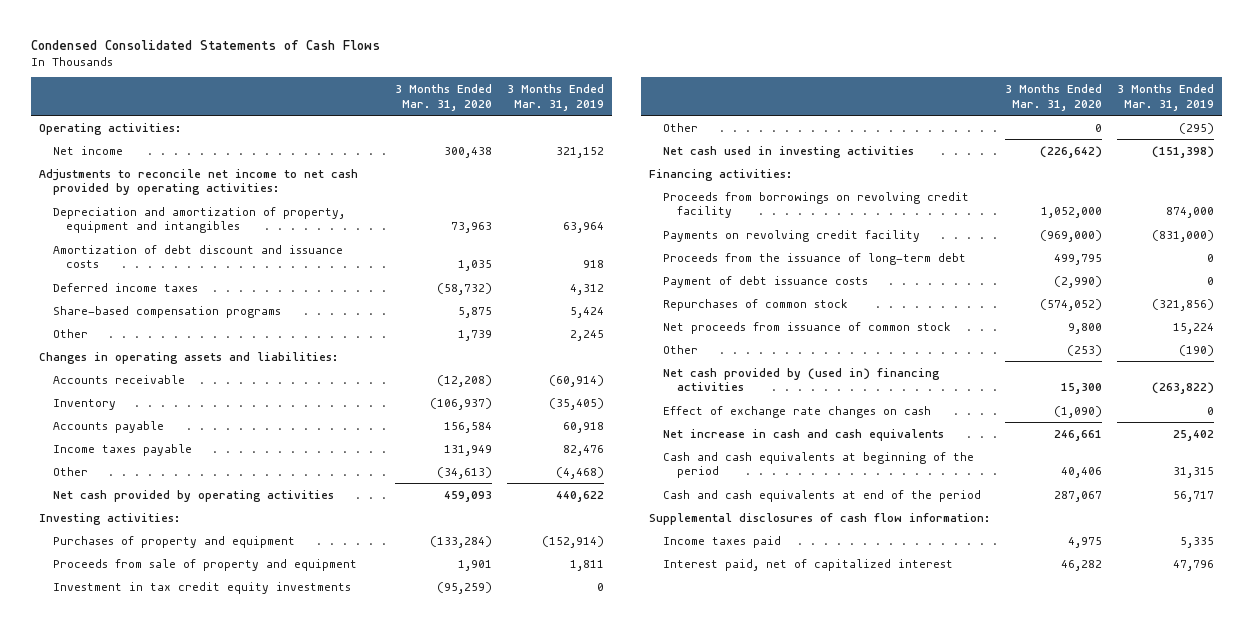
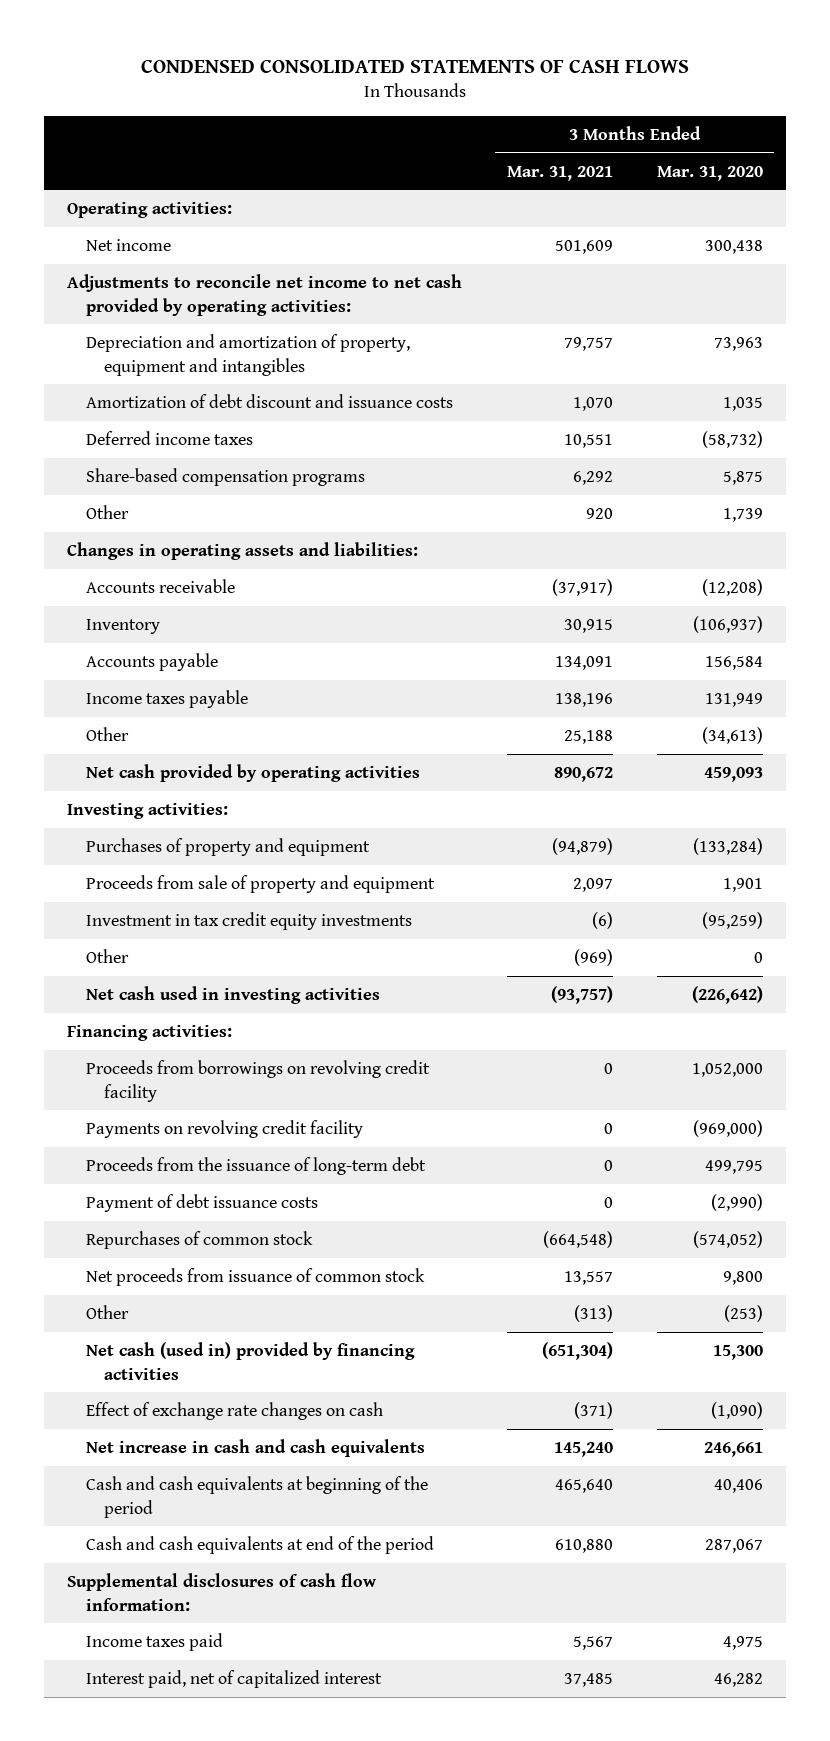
[31,39,381,50] Condensed Consolidated Statements of Cash Flows -> [141,59,690,73] CONDENSED CONSOLIDATED STATEMENTS OF CASH FLOWS
[507,84,605,111] 3 Months Ended Mar. 31, 2019 -> none
none -> [506,165,613,181] Mar. 31, 2021
[662,367,940,392] Net cash provided by (used in) financing activities -> [85,1342,415,1380] Net cash (used in) provided by financing activities

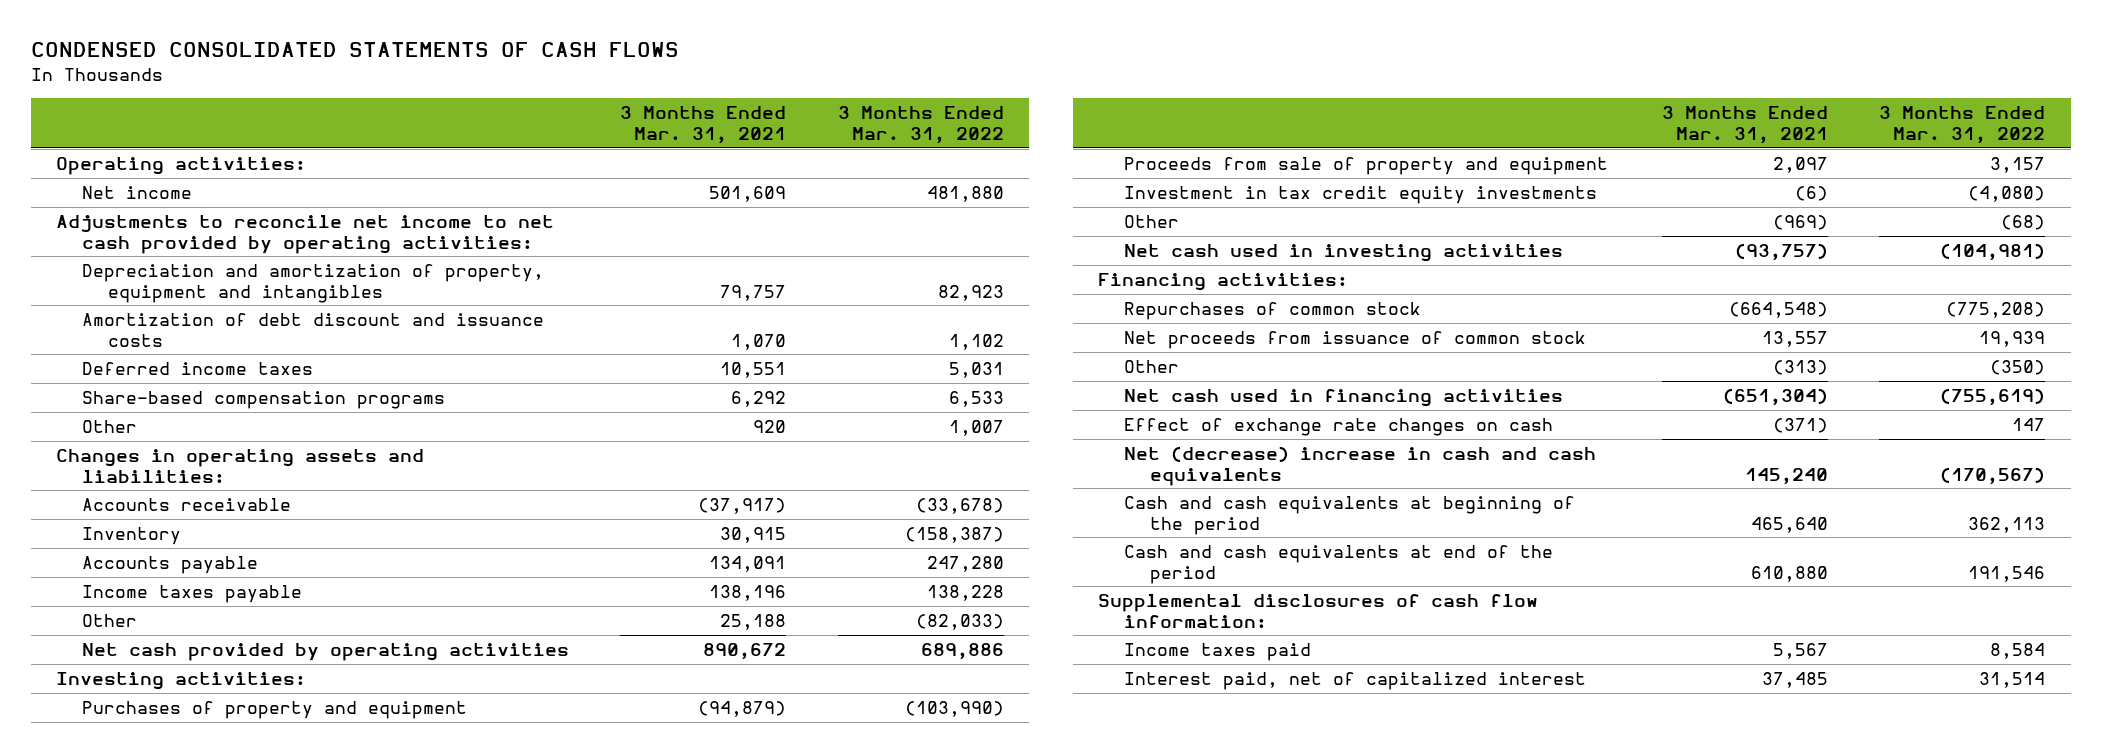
[657,165,764,181] Mar. 31, 2020 -> none
none -> [837,106,1004,144] 3 Months Ended Mar. 31, 2022
[85,1060,430,1102] Proceeds from borrowings on revolving credit facility -> none
[85,1120,363,1139] Payments on revolving credit facility -> none
[85,1157,426,1176] Proceeds from the issuance of long-term debt -> none
[85,1194,318,1213] Payment of debt issuance costs -> none
[85,1342,415,1380] Net cash (used in) provided by financing activities -> [1123,388,1563,407] Net cash used in financing activities
[85,1439,425,1458] Net increase in cash and cash equivalents -> [1123,445,1596,486] Net (decrease) increase in cash and cash equivalents

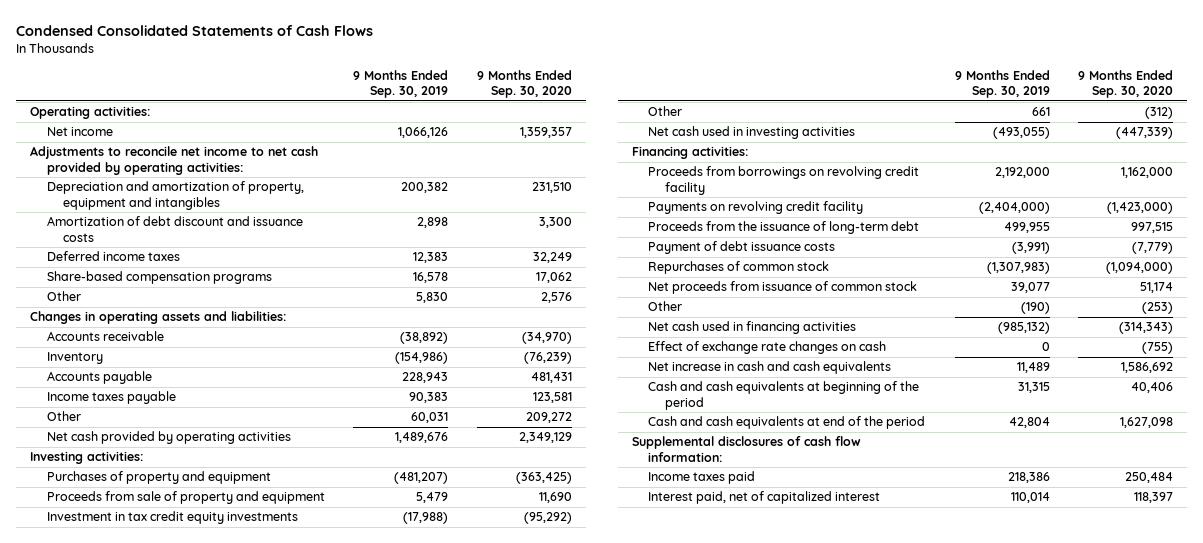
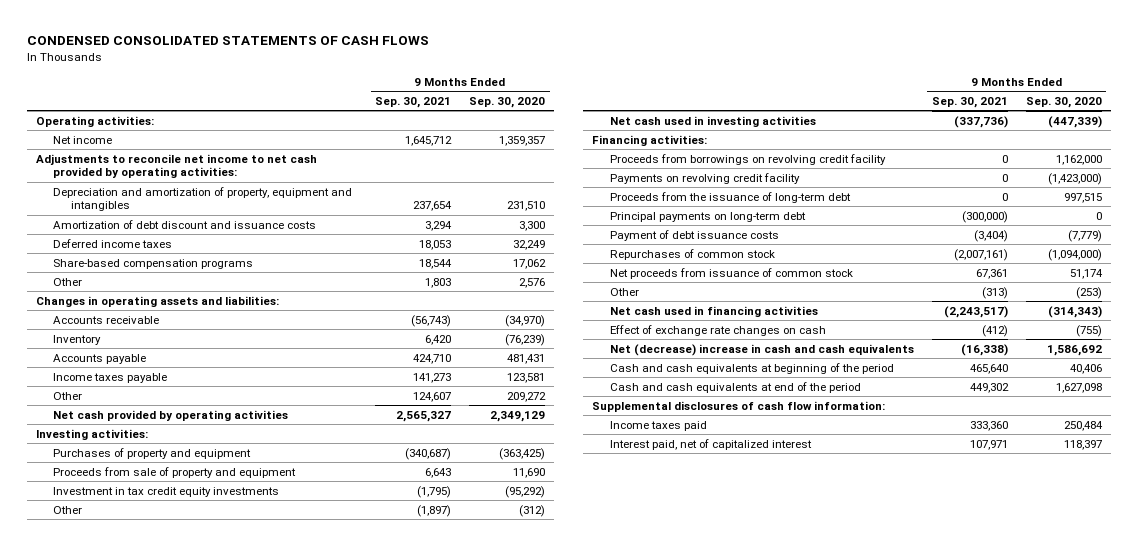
[16,24,374,36] Condensed Consolidated Statements of Cash Flows -> [26,35,429,45] CONDENSED CONSOLIDATED STATEMENTS OF CASH FLOWS
[353,70,449,99] 9 Months Ended Sep. 30, 2019 -> none
none -> [375,97,452,109] Sep. 30, 2021
none -> [609,211,806,222] Principal payments on long-term debt
[648,361,892,375] Net increase in cash and cash equivalents -> [609,343,914,356] Net (decrease) increase in cash and cash equivalents

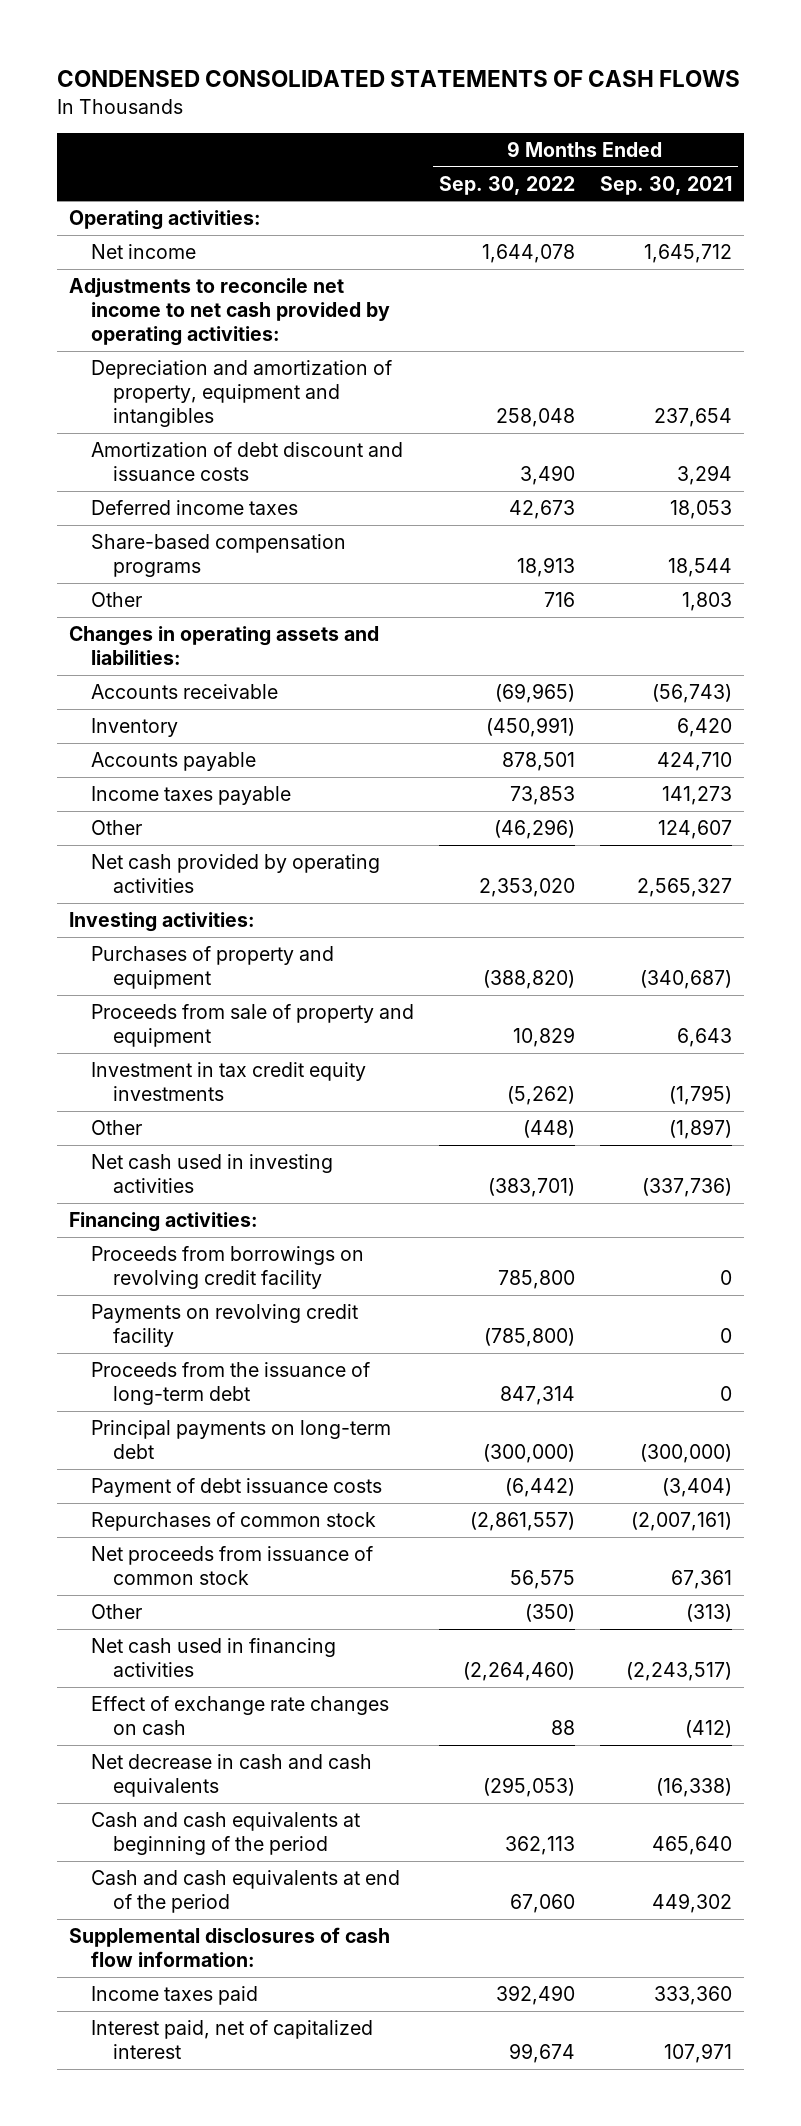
[469,97,546,109] Sep. 30, 2020 -> none
none -> [438,175,575,195] Sep. 30, 2022
[609,343,914,356] Net (decrease) increase in cash and cash equivalents -> [90,1753,372,1798] Net decrease in cash and cash equivalents

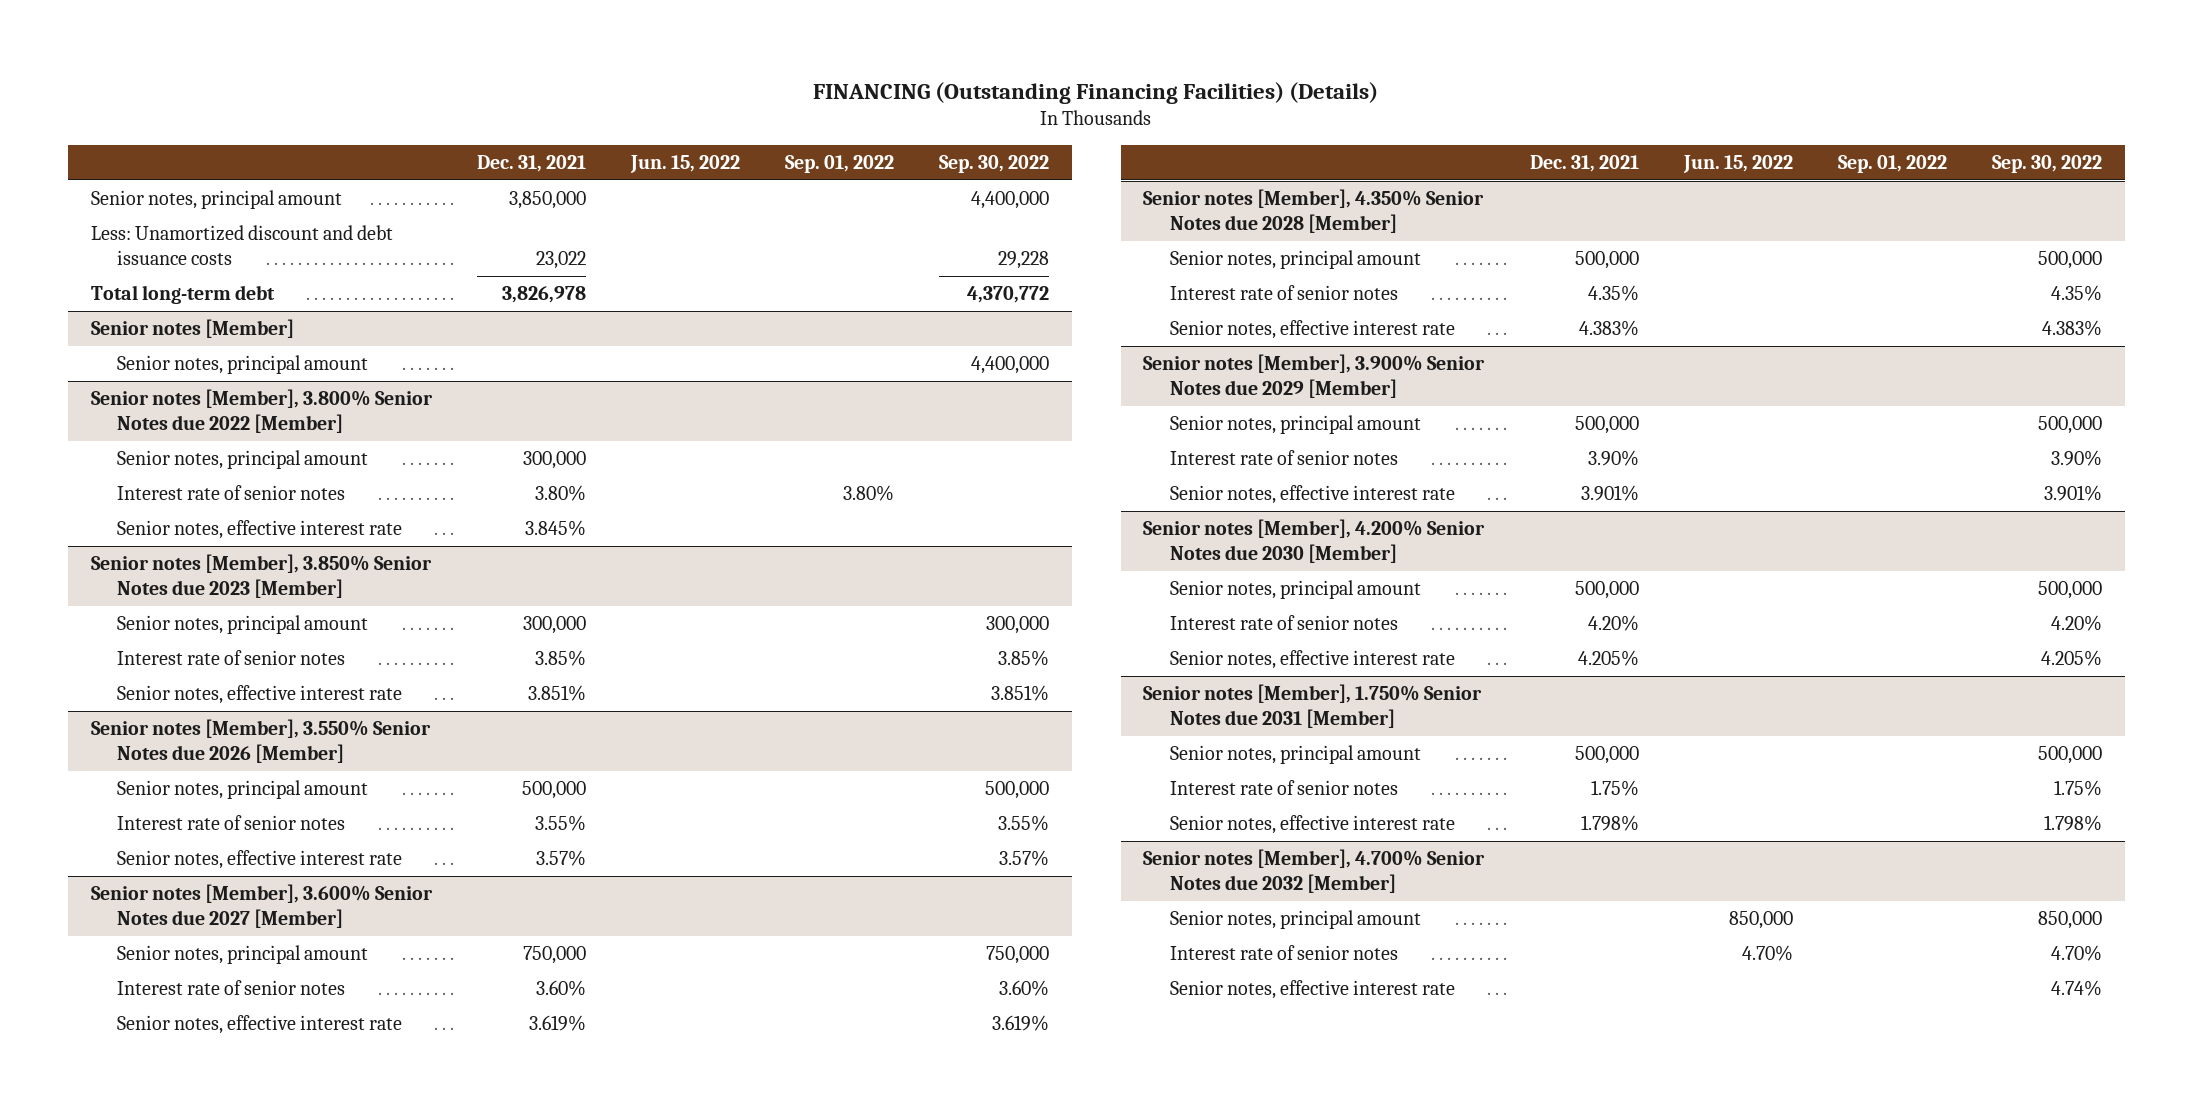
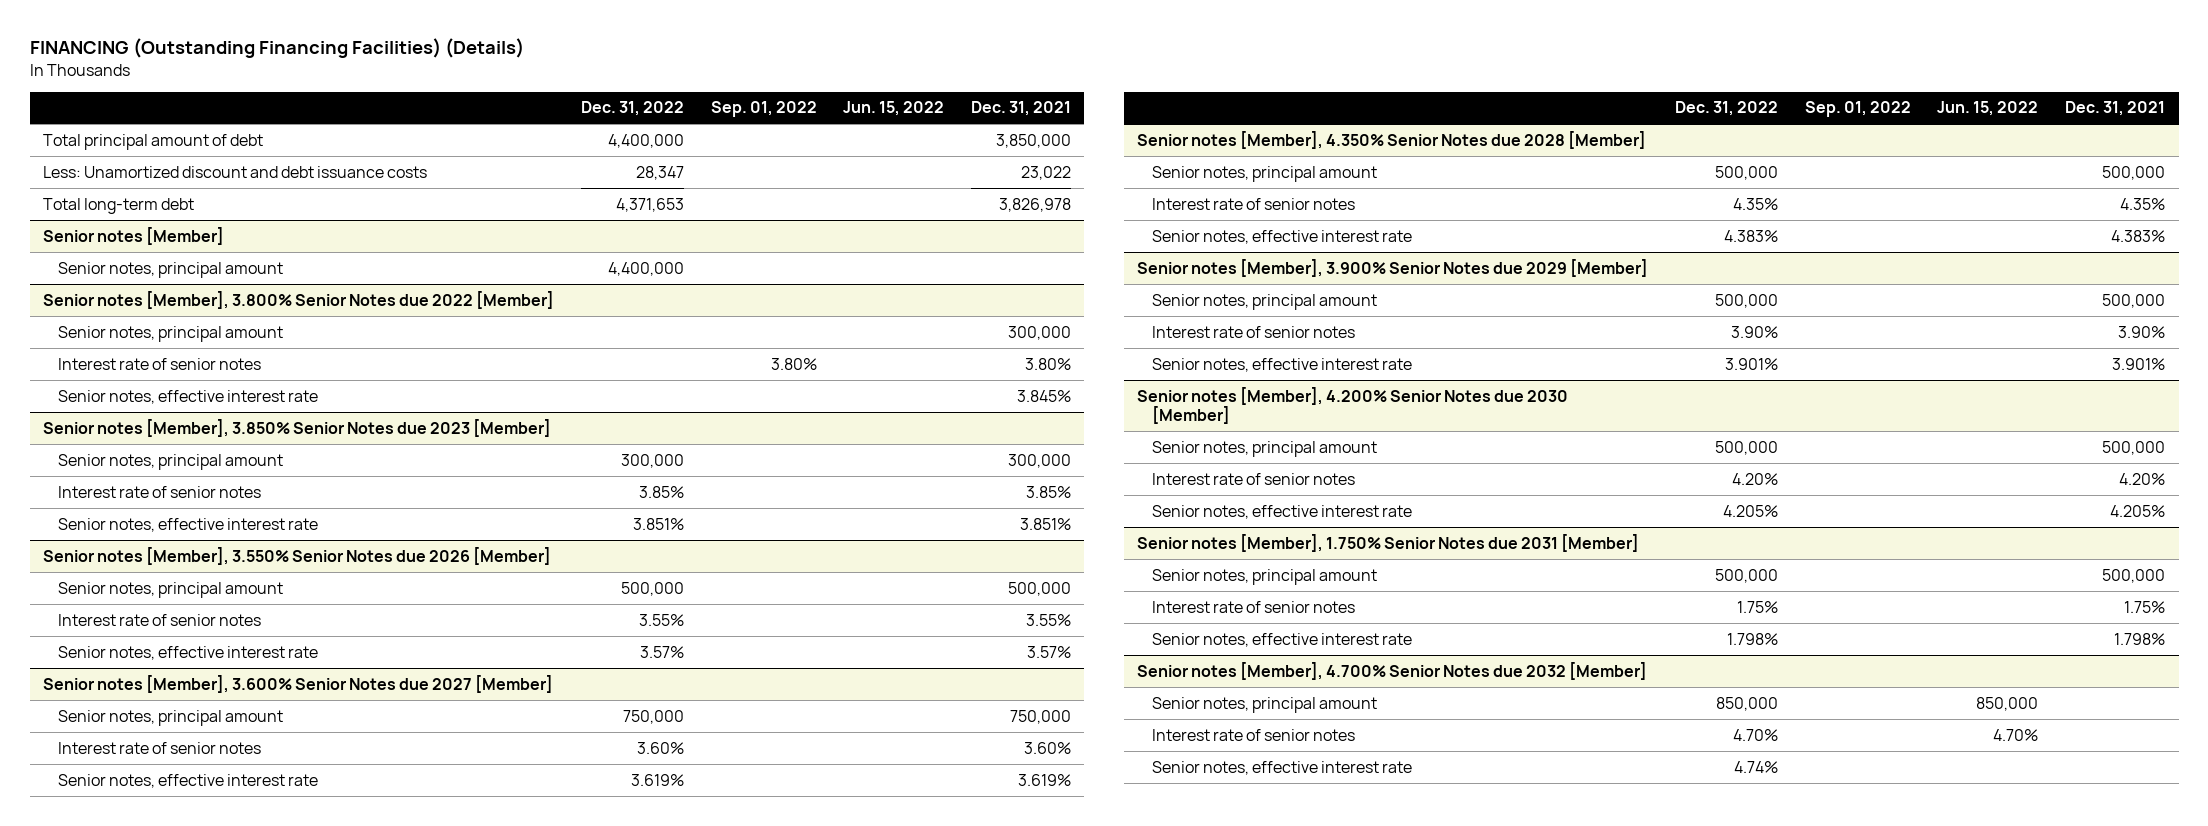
[939,154,1050,173] Sep. 30, 2022 -> none
none -> [580,101,684,117] Dec. 31, 2022
[90,190,342,210] Senior notes, principal amount -> [43,133,264,150] Total principal amount of debt

